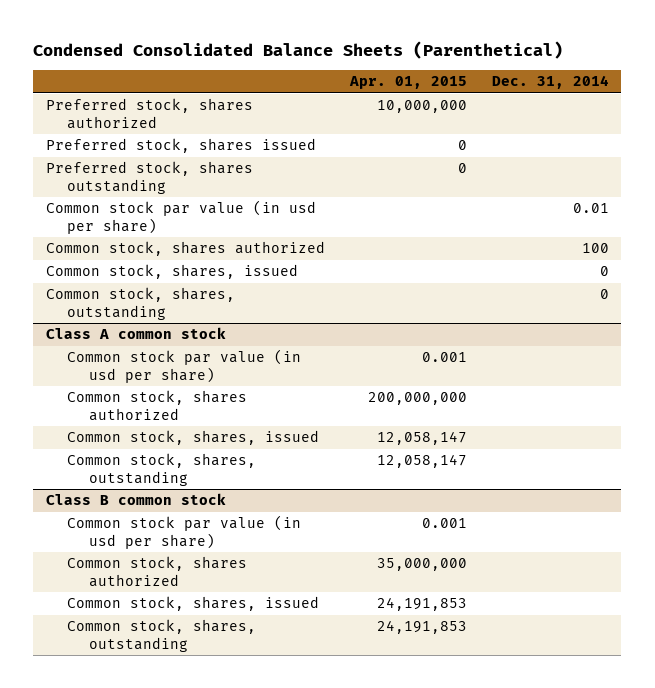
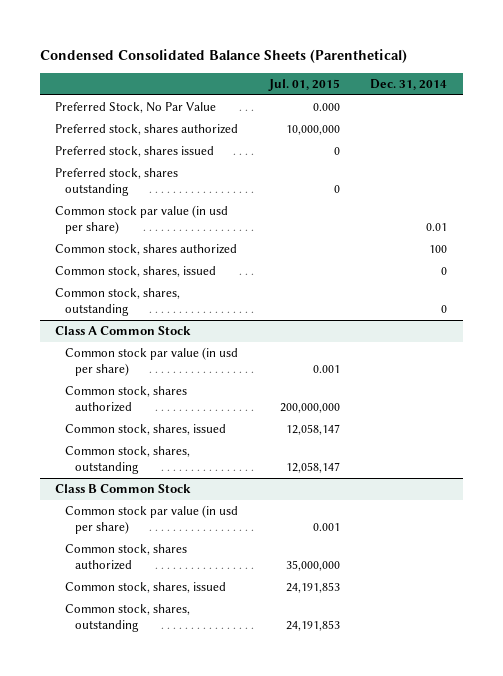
[348,76,467,90] Apr. 01, 2015 -> none
none -> [267,79,340,92] Jul. 01, 2015
none -> [55,102,217,114] Preferred Stock, No Par Value
[45,327,226,340] Class A common stock -> [55,326,192,336] Class A Common Stock
[45,493,226,506] Class B common stock -> [55,484,192,494] Class B Common Stock

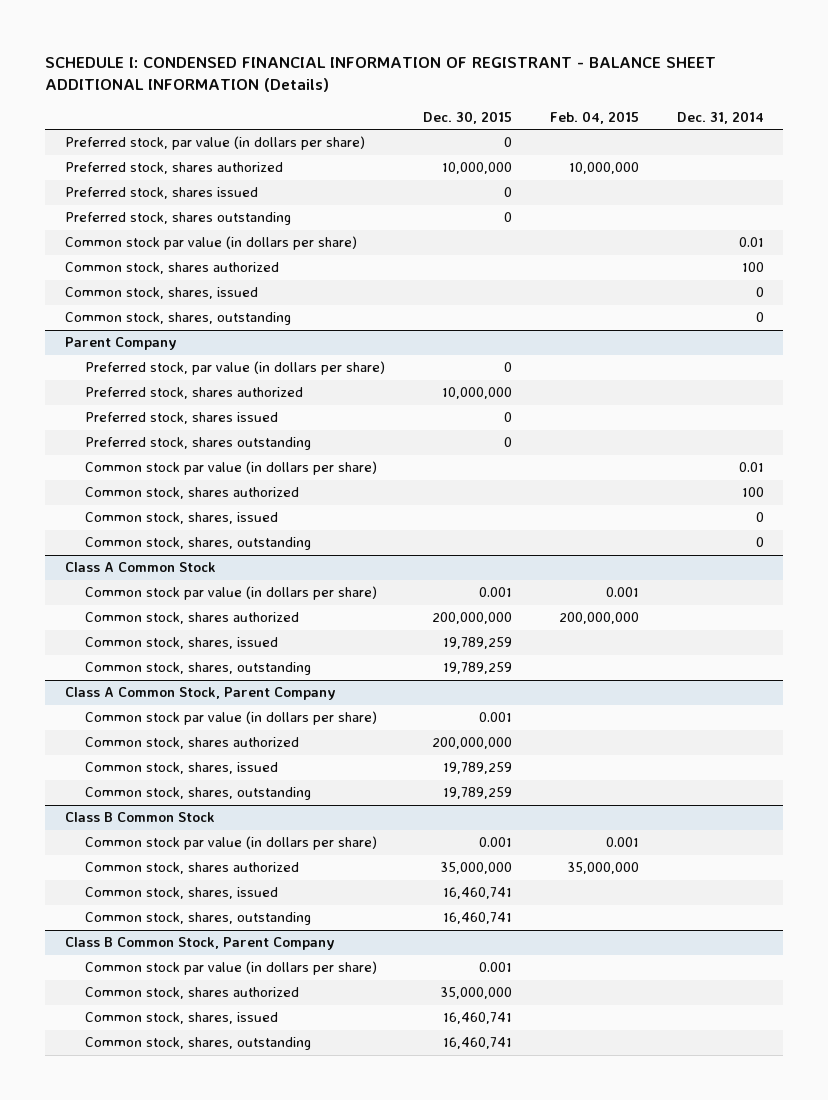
[40,49,408,64] Condensed Consolidated Balance Sheets (Parenthetical) -> [45,56,717,92] SCHEDULE I: CONDENSED FINANCIAL INFORMATION OF REGISTRANT - BALANCE SHEET ADDITIONAL INFORMATION (Details)
[267,79,340,92] Jul. 01, 2015 -> none
none -> [422,110,512,124] Dec. 30, 2015
none -> [549,110,639,124] Feb. 04, 2015
[55,102,217,114] Preferred Stock, No Par Value -> [64,136,365,151] Preferred stock, par value (in dollars per share)
[55,205,229,235] Common stock par value (in usd per share) -> [64,236,357,251] Common stock par value (in dollars per share)
none -> [64,337,177,351] Parent Company
none -> [84,361,385,376] Preferred stock, par value (in dollars per share)
none -> [84,387,303,400] Preferred stock, shares authorized
none -> [84,412,278,425] Preferred stock, shares issued
none -> [84,437,311,451] Preferred stock, shares outstanding
none -> [84,461,377,476] Common stock par value (in dollars per share)
none -> [84,487,299,500] Common stock, shares authorized
none -> [84,512,278,525] Common stock, shares, issued
none -> [84,537,311,551] Common stock, shares, outstanding
[65,347,239,377] Common stock par value (in usd per share) -> [84,586,377,601] Common stock par value (in dollars per share)
none -> [64,687,336,701] Class A Common Stock, Parent Company
none -> [84,711,377,726] Common stock par value (in dollars per share)
none -> [84,737,299,750] Common stock, shares authorized
none -> [84,762,278,775] Common stock, shares, issued
none -> [84,787,311,801] Common stock, shares, outstanding
[65,505,239,535] Common stock par value (in usd per share) -> [84,836,377,851] Common stock par value (in dollars per share)
none -> [64,937,335,951] Class B Common Stock, Parent Company
none -> [84,961,377,976] Common stock par value (in dollars per share)
none -> [84,987,299,1000] Common stock, shares authorized
none -> [84,1012,278,1025] Common stock, shares, issued
none -> [84,1037,311,1051] Common stock, shares, outstanding

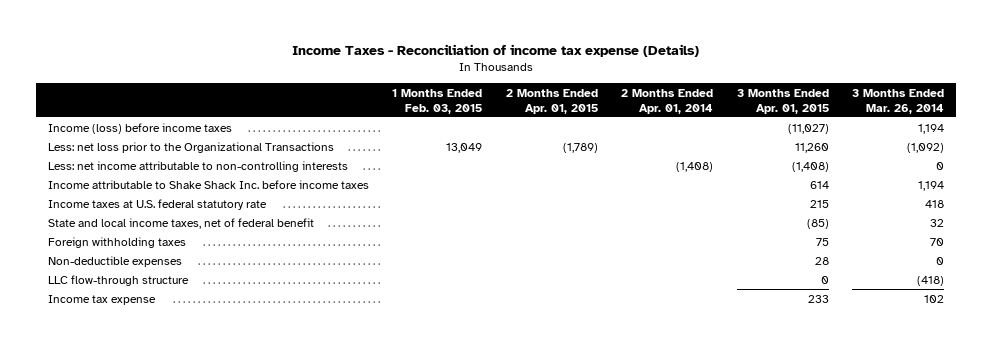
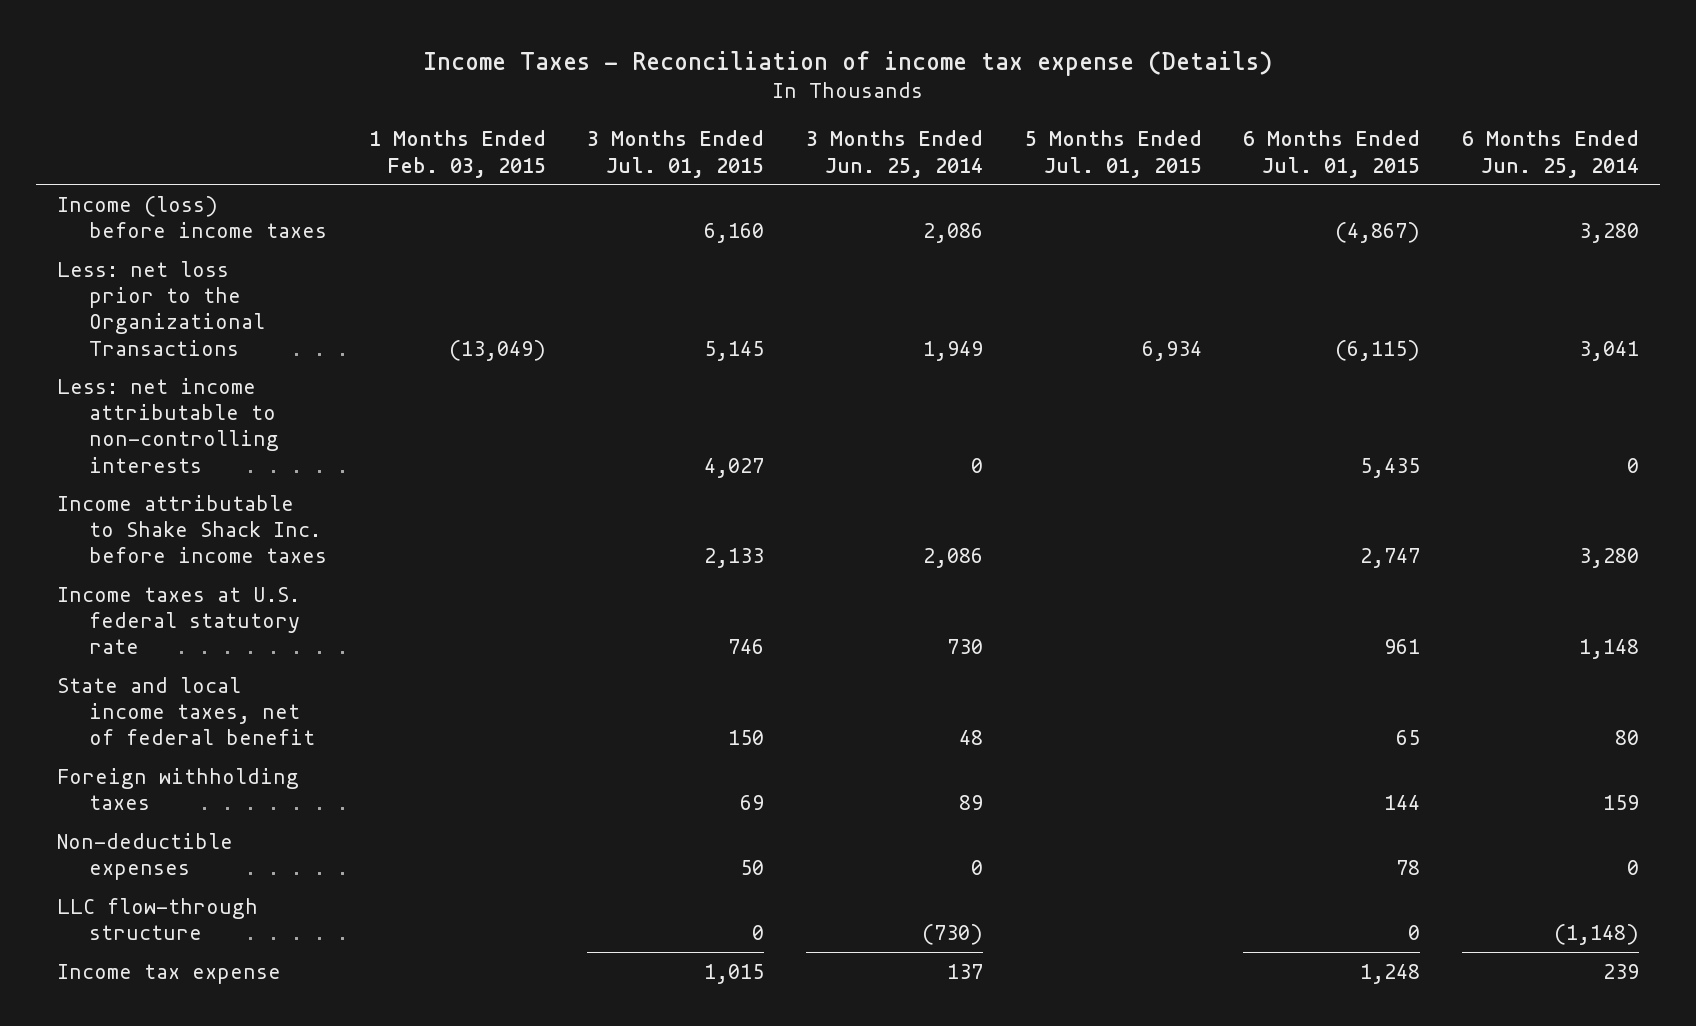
[505,88,598,114] 2 Months Ended Apr. 01, 2015 -> none
[621,88,714,114] 2 Months Ended Apr. 01, 2014 -> none
[736,88,829,114] 3 Months Ended Apr. 01, 2015 -> none
[852,88,945,114] 3 Months Ended Mar. 26, 2014 -> none
none -> [587,130,765,178] 3 Months Ended Jul. 01, 2015
none -> [805,130,983,178] 3 Months Ended Jun. 25, 2014
none -> [1024,130,1202,178] 5 Months Ended Jul. 01, 2015
none -> [1243,130,1421,178] 6 Months Ended Jul. 01, 2015
none -> [1461,130,1639,178] 6 Months Ended Jun. 25, 2014
[446,142,483,153] 13,049 -> [448,339,546,361] (13,049)

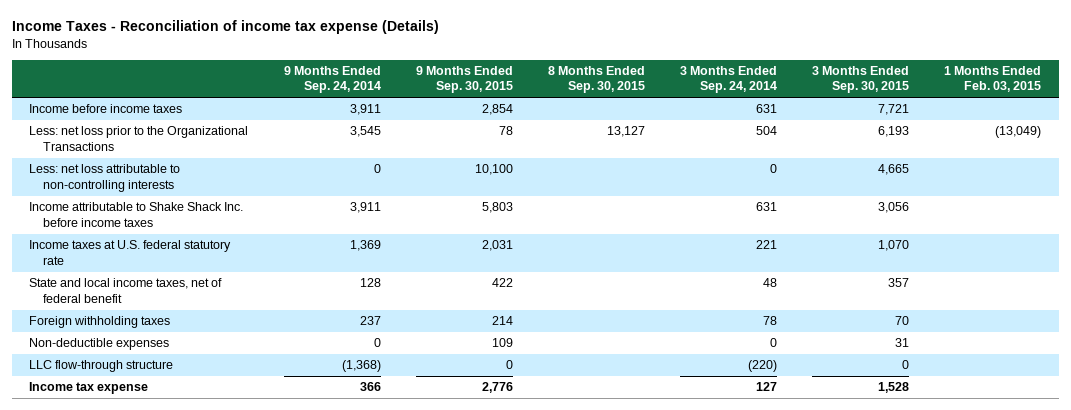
[587,130,765,178] 3 Months Ended Jul. 01, 2015 -> none
[805,130,983,178] 3 Months Ended Jun. 25, 2014 -> none
[1024,130,1202,178] 5 Months Ended Jul. 01, 2015 -> none
[1243,130,1421,178] 6 Months Ended Jul. 01, 2015 -> none
[1461,130,1639,178] 6 Months Ended Jun. 25, 2014 -> none
none -> [283,66,381,94] 9 Months Ended Sep. 24, 2014
none -> [415,66,513,94] 9 Months Ended Sep. 30, 2015
none -> [547,66,645,94] 8 Months Ended Sep. 30, 2015
none -> [679,66,777,94] 3 Months Ended Sep. 24, 2014
none -> [811,66,909,94] 3 Months Ended Sep. 30, 2015
[57,195,327,238] Income (loss) before income taxes -> [29,104,183,114] Income before income taxes
[57,377,279,473] Less: net income attributable to non-controlling interests -> [29,164,181,192] Less: net loss attributable to non-controlling interests

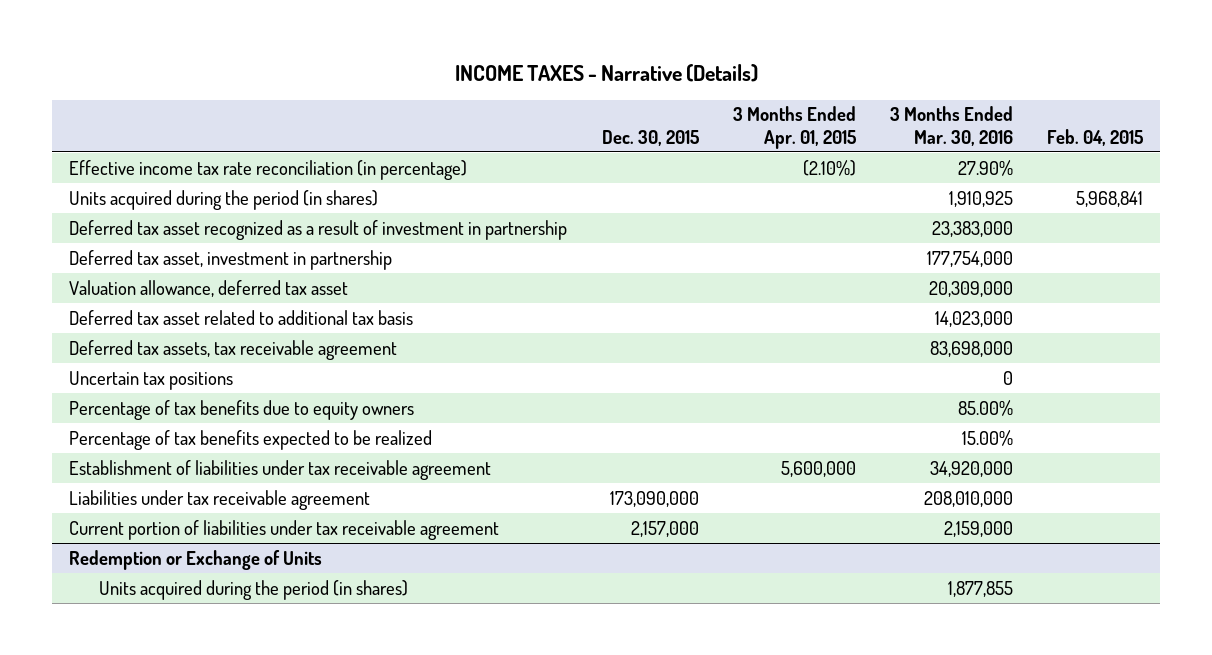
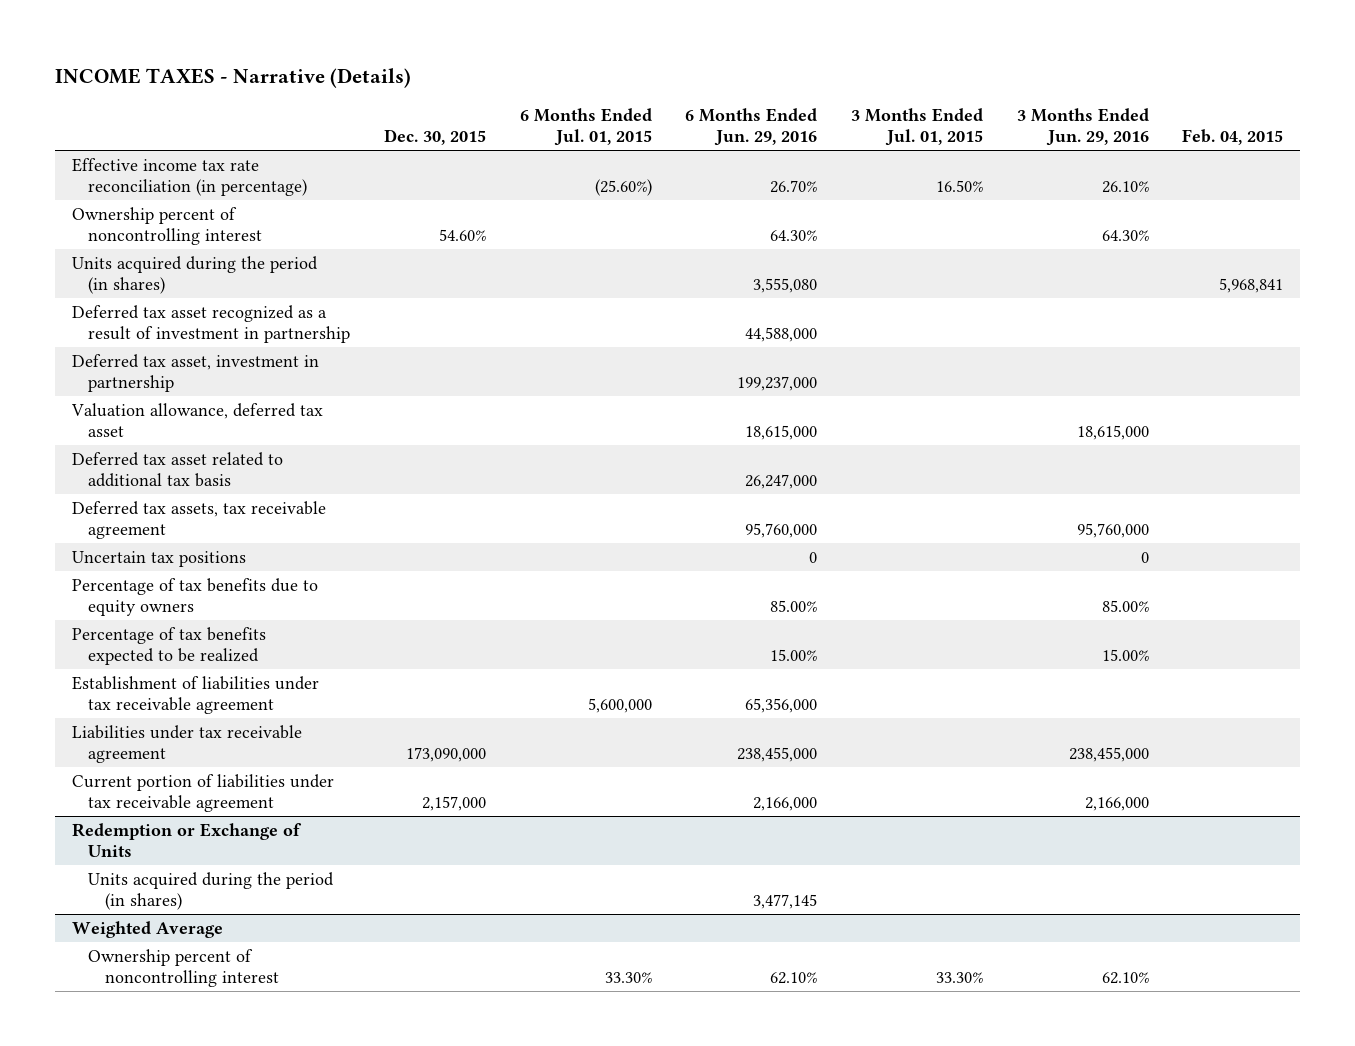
[732,106,856,149] 3 Months Ended Apr. 01, 2015 -> none
[889,106,1013,146] 3 Months Ended Mar. 30, 2016 -> none
none -> [519,108,652,147] 6 Months Ended Jul. 01, 2015
none -> [685,108,818,147] 6 Months Ended Jun. 29, 2016
none -> [851,108,984,147] 3 Months Ended Jul. 01, 2015
none -> [1016,108,1149,147] 3 Months Ended Jun. 29, 2016
none -> [72,206,263,245] Ownership percent of noncontrolling interest
none -> [72,920,224,938] Weighted Average
none -> [88,948,279,987] Ownership percent of noncontrolling interest

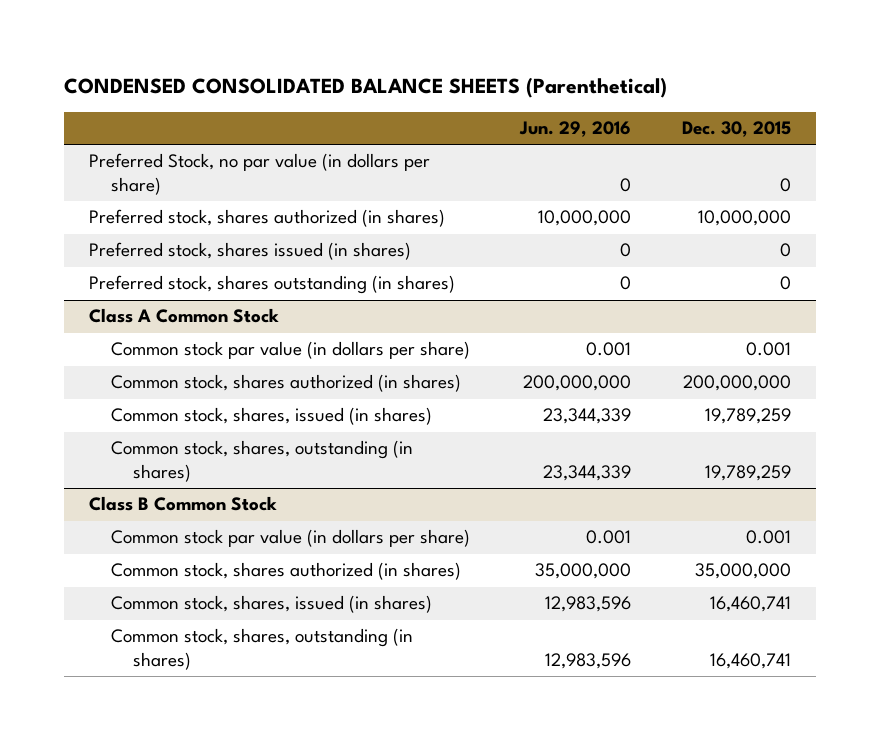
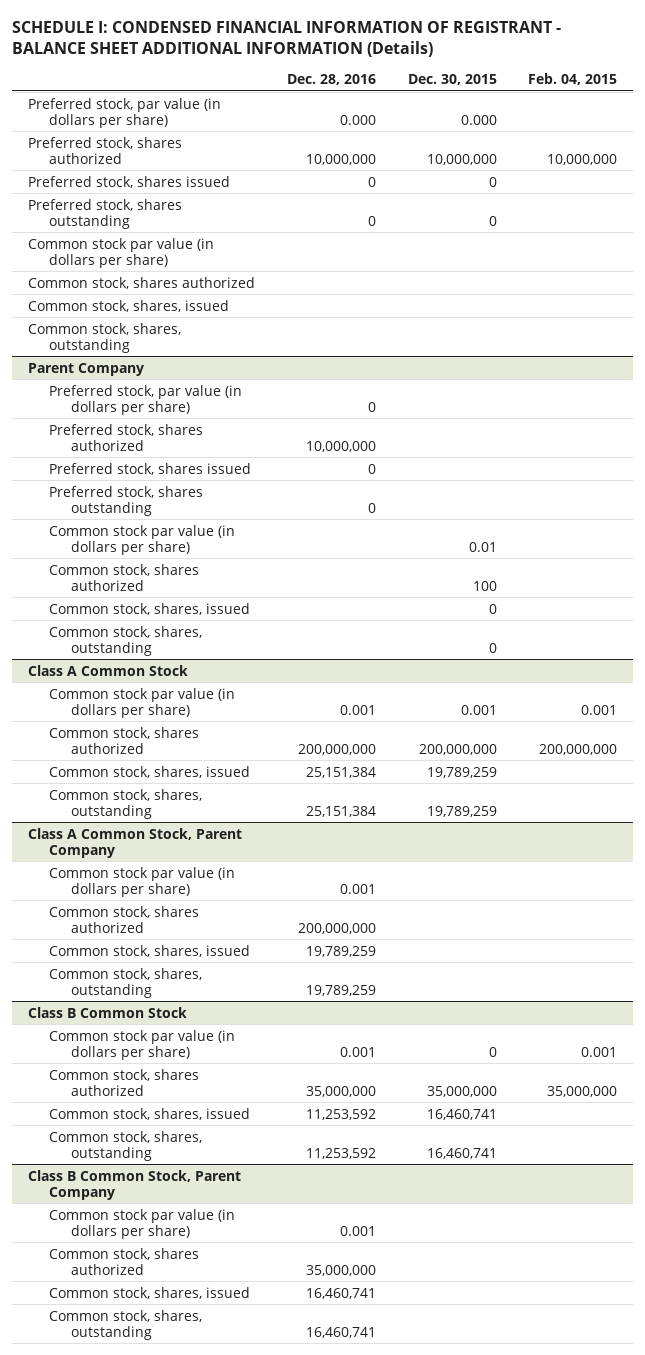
[63,76,667,98] CONDENSED CONSOLIDATED BALANCE SHEETS (Parenthetical) -> [11,20,561,57] SCHEDULE I: CONDENSED FINANCIAL INFORMATION OF REGISTRANT - BALANCE SHEET ADDITIONAL INFORMATION (Details)
[519,121,632,138] Jun. 29, 2016 -> none
none -> [286,73,376,85] Dec. 28, 2016
none -> [528,72,618,85] Feb. 04, 2015
[88,153,430,195] Preferred Stock, no par value (in dollars per share) -> [27,97,221,128] Preferred stock, par value (in dollars per share)
[779,177,791,192] 0 -> [460,114,497,125] 0.000
[88,209,445,228] Preferred stock, shares authorized (in shares) -> [27,136,182,164] Preferred stock, shares authorized
[88,242,411,261] Preferred stock, shares issued (in shares) -> [27,175,230,188] Preferred stock, shares issued
[88,275,455,295] Preferred stock, shares outstanding (in shares) -> [27,198,182,229] Preferred stock, shares outstanding
none -> [27,237,214,268] Common stock par value (in dollars per share)
none -> [27,276,255,289] Common stock, shares authorized
none -> [27,299,229,312] Common stock, shares, issued
none -> [27,322,181,353] Common stock, shares, outstanding
none -> [27,362,144,376] Parent Company
none -> [49,384,243,415] Preferred stock, par value (in dollars per share)
none -> [49,423,204,451] Preferred stock, shares authorized
none -> [49,462,252,475] Preferred stock, shares issued
none -> [49,485,204,516] Preferred stock, shares outstanding
none -> [49,524,236,555] Common stock par value (in dollars per share)
none -> [49,563,200,591] Common stock, shares authorized
none -> [49,602,251,615] Common stock, shares, issued
none -> [49,625,203,656] Common stock, shares, outstanding
[111,374,462,393] Common stock, shares authorized (in shares) -> [49,726,200,754] Common stock, shares authorized
[111,407,433,426] Common stock, shares, issued (in shares) -> [49,765,251,778] Common stock, shares, issued
[111,440,414,482] Common stock, shares, outstanding (in shares) -> [49,788,203,819] Common stock, shares, outstanding
none -> [27,827,242,858] Class A Common Stock, Parent Company
none -> [49,866,236,897] Common stock par value (in dollars per share)
none -> [49,905,200,933] Common stock, shares authorized
none -> [49,944,251,957] Common stock, shares, issued
none -> [49,967,203,998] Common stock, shares, outstanding
[745,530,791,545] 0.001 -> [488,1046,497,1057] 0
[111,562,462,581] Common stock, shares authorized (in shares) -> [49,1068,200,1096] Common stock, shares authorized
[111,595,433,614] Common stock, shares, issued (in shares) -> [49,1107,251,1120] Common stock, shares, issued
[111,628,414,670] Common stock, shares, outstanding (in shares) -> [49,1130,203,1161] Common stock, shares, outstanding
none -> [27,1169,241,1200] Class B Common Stock, Parent Company
none -> [49,1208,236,1239] Common stock par value (in dollars per share)
none -> [49,1247,200,1275] Common stock, shares authorized
none -> [49,1286,251,1299] Common stock, shares, issued
none -> [49,1309,203,1340] Common stock, shares, outstanding

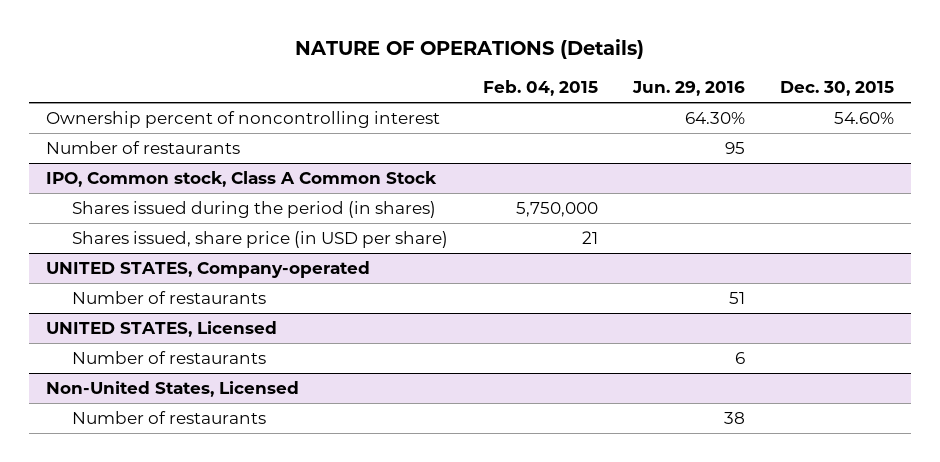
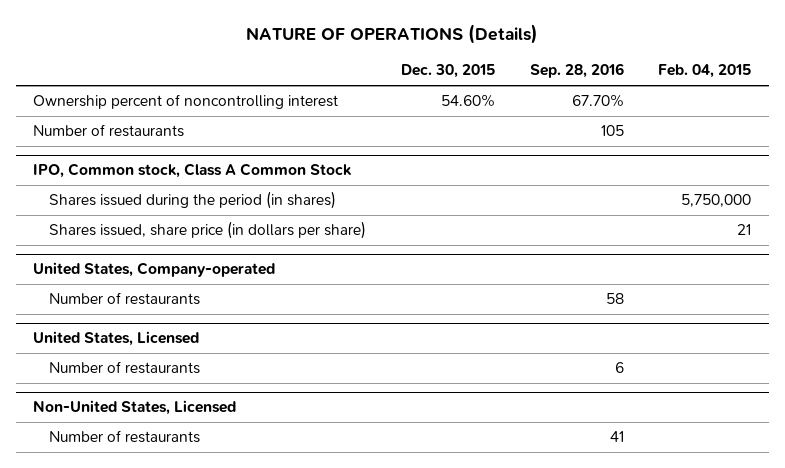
[631,80,745,96] Jun. 29, 2016 -> none
none -> [529,63,624,79] Sep. 28, 2016
[71,231,448,249] Shares issued, share price (in USD per share) -> [49,221,367,240] Shares issued, share price (in dollars per share)
[46,261,371,279] UNITED STATES, Company-operated -> [33,262,276,278] United States, Company-operated
[46,321,278,338] UNITED STATES, Licensed -> [33,331,200,347] United States, Licensed

